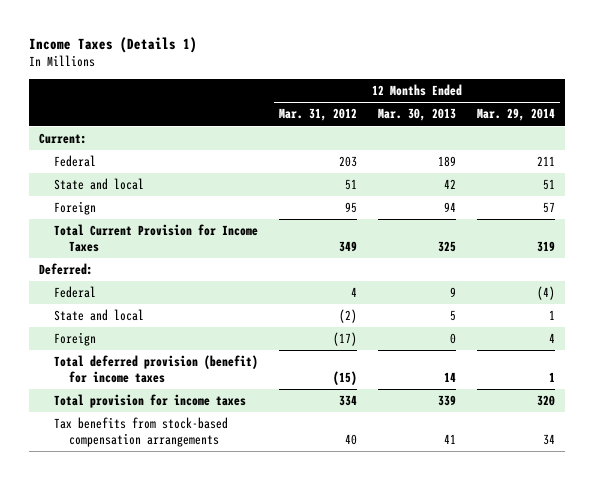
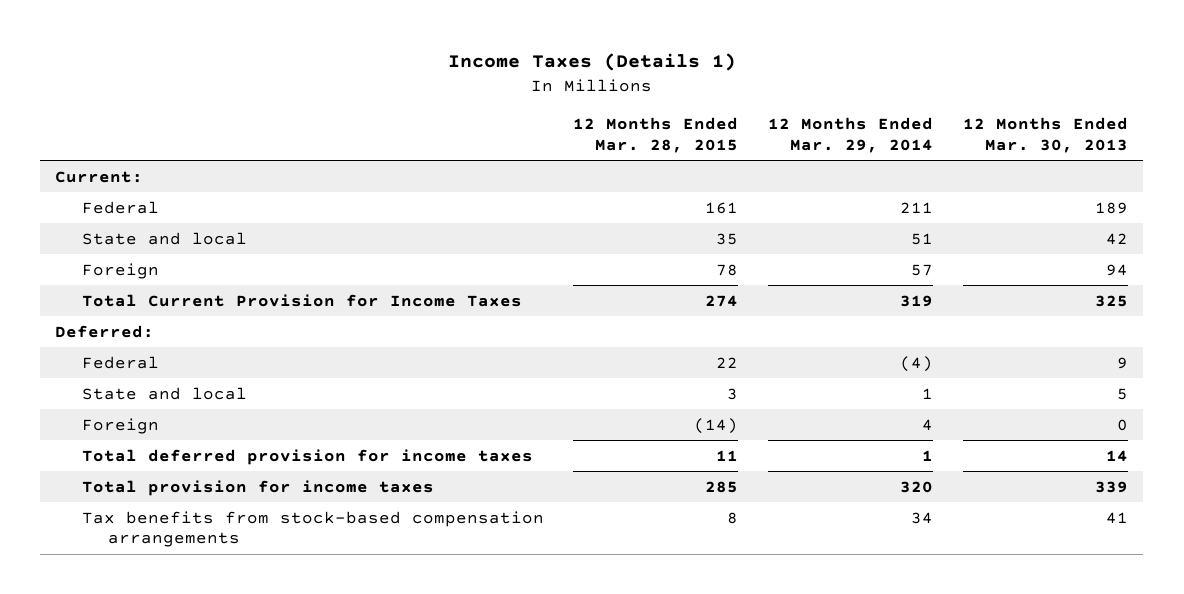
[278,108,357,122] Mar. 31, 2012 -> none
none -> [573,117,739,153] 12 Months Ended Mar. 28, 2015
[54,355,259,383] Total deferred provision (benefit) for income taxes -> [81,448,533,465] Total deferred provision for income taxes

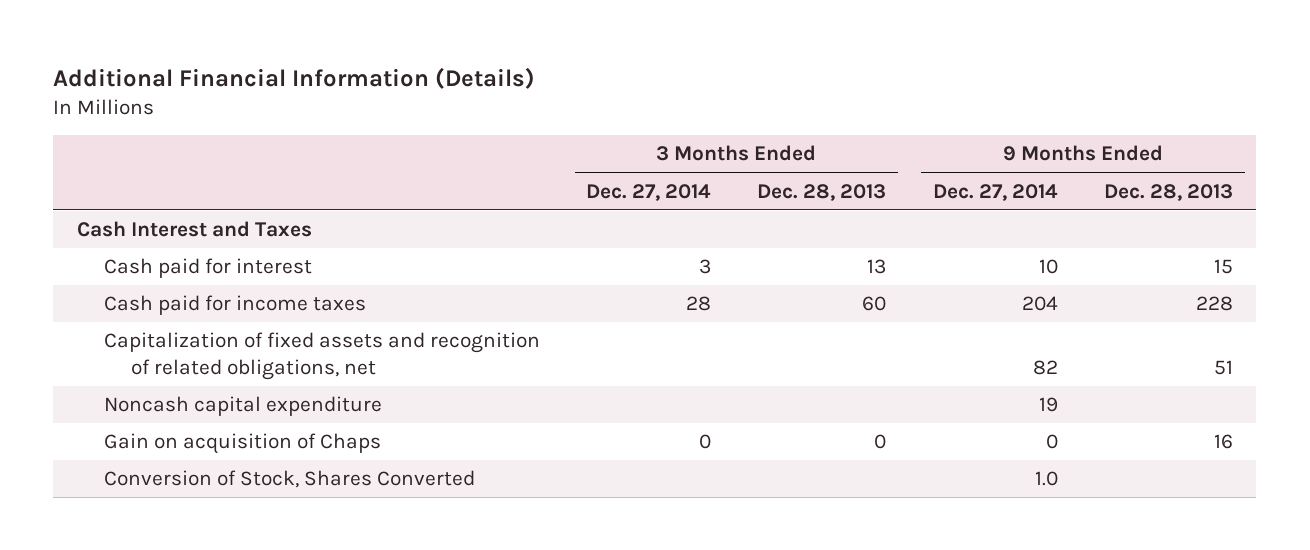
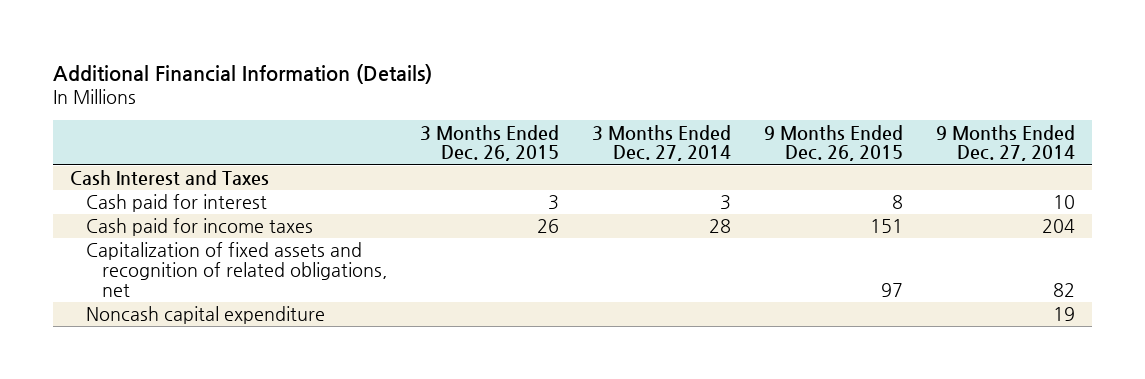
[757,183,887,201] Dec. 28, 2013 -> none
[1104,183,1234,201] Dec. 28, 2013 -> none
none -> [419,124,559,162] 3 Months Ended Dec. 26, 2015
none -> [764,124,904,162] 9 Months Ended Dec. 26, 2015
[103,433,381,455] Gain on acquisition of Chaps -> none
[103,470,475,489] Conversion of Stock, Shares Converted -> none

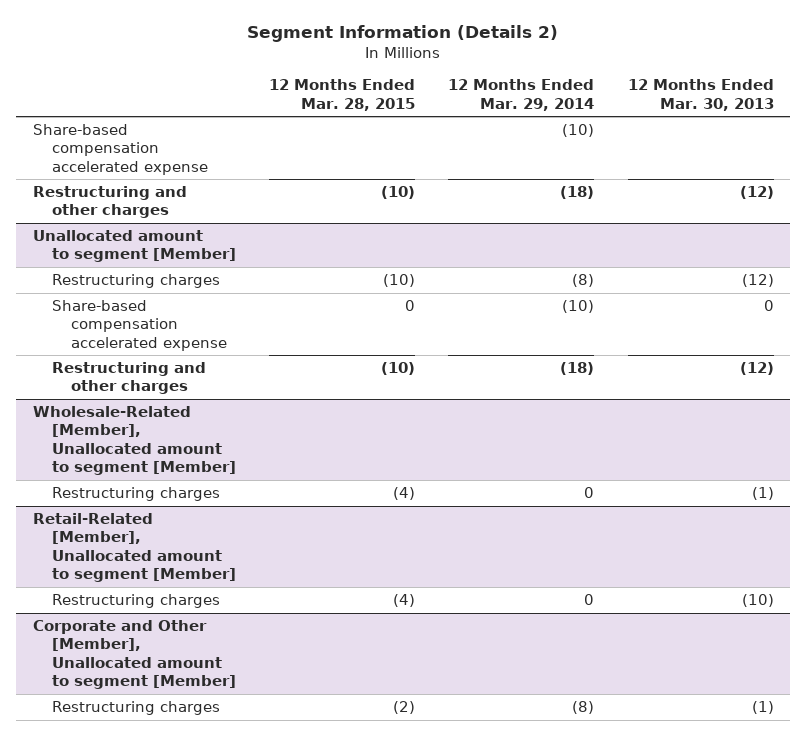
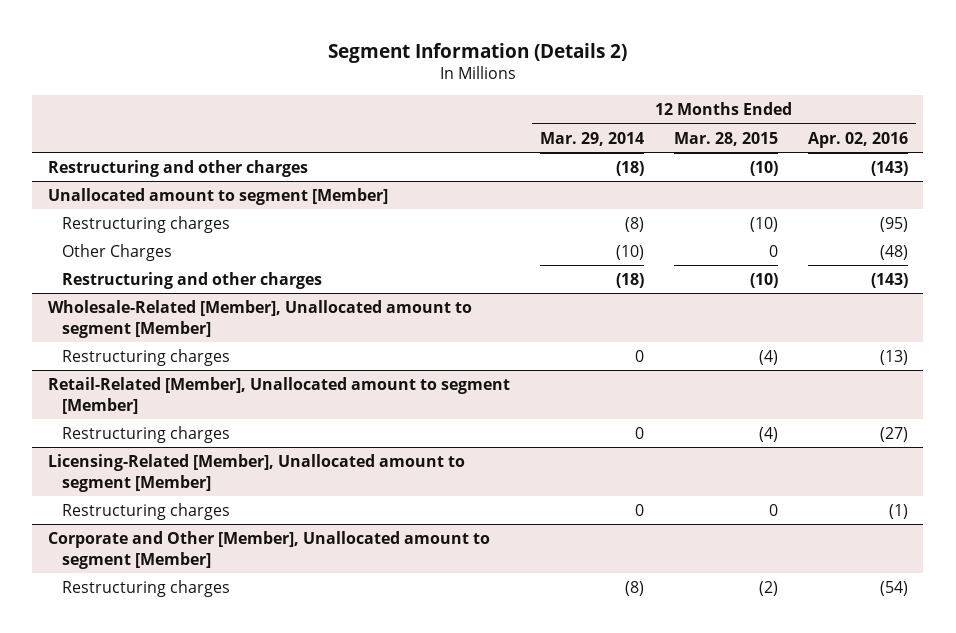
[627,79,774,111] 12 Months Ended Mar. 30, 2013 -> none
none -> [808,131,909,148] Apr. 02, 2016
[32,124,208,175] Share-based compensation accelerated expense -> none
[51,300,228,351] Share-based compensation accelerated expense -> none
none -> [61,243,172,261] Other Charges
none -> [47,453,465,492] Licensing-Related [Member], Unallocated amount to segment [Member]
none -> [61,502,230,520] Restructuring charges

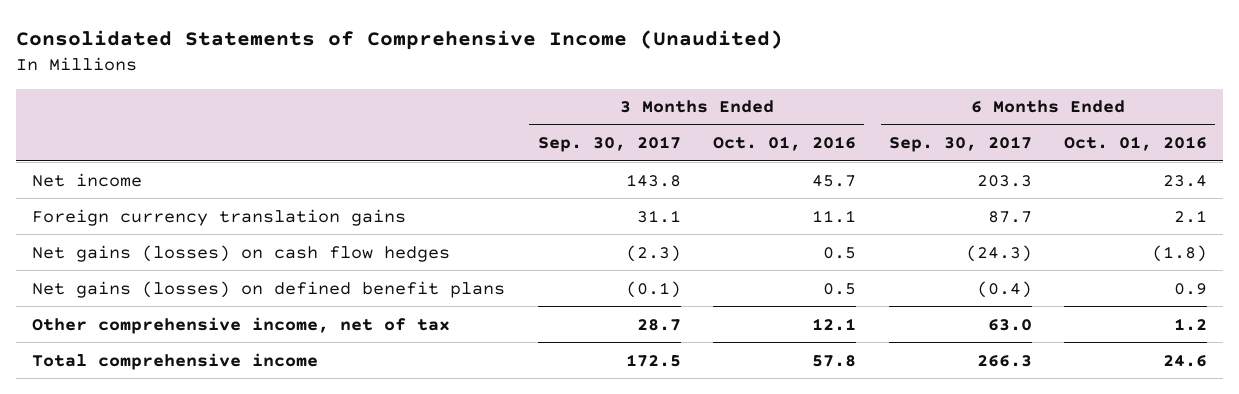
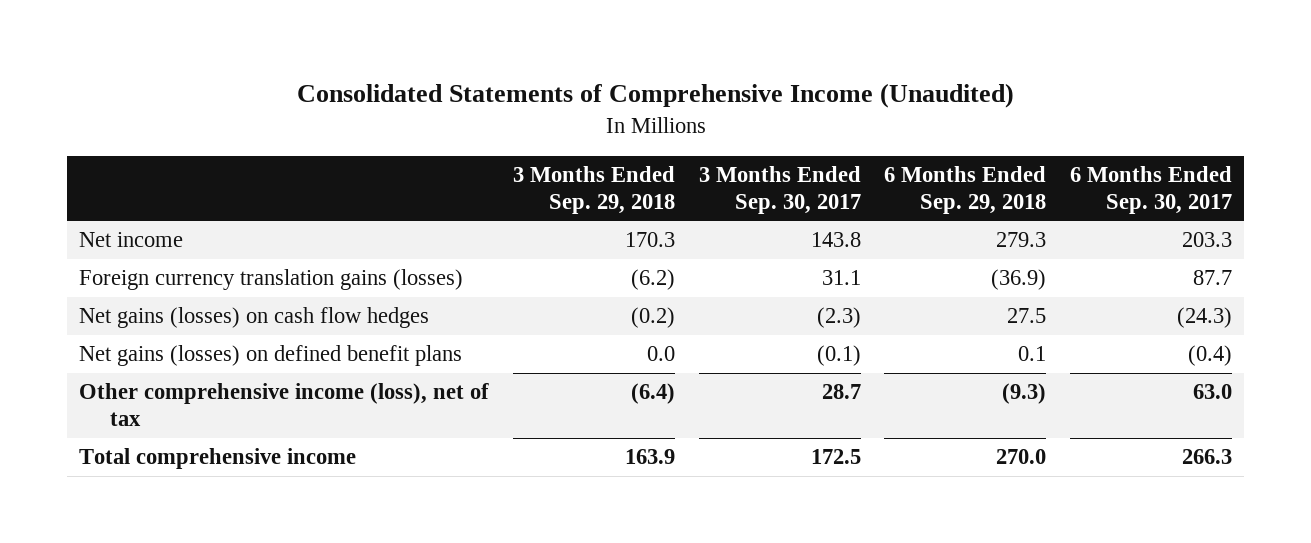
[713,136,857,152] Oct. 01, 2016 -> none
[1064,136,1208,152] Oct. 01, 2016 -> none
none -> [512,166,675,214] 3 Months Ended Sep. 29, 2018
none -> [884,166,1047,214] 6 Months Ended Sep. 29, 2018
[32,208,407,226] Foreign currency translation gains -> [79,269,464,291] Foreign currency translation gains (losses)
[32,316,451,334] Other comprehensive income, net of tax -> [79,383,490,426] Other comprehensive income (loss), net of tax

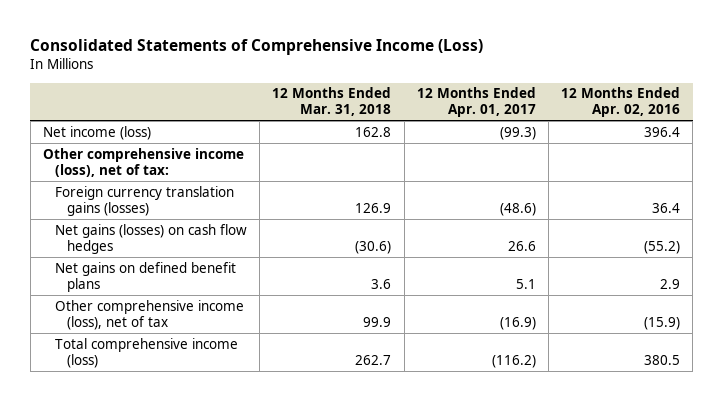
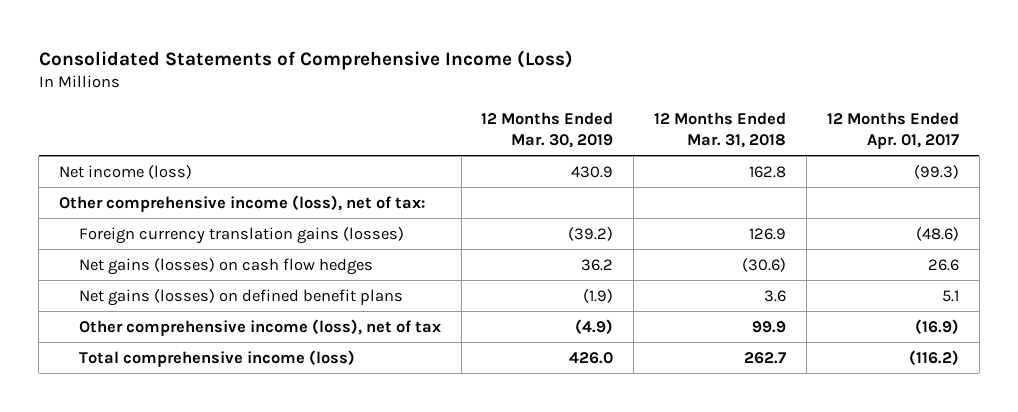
[561,87,681,118] 12 Months Ended Apr. 02, 2016 -> none
none -> [481,111,614,149] 12 Months Ended Mar. 30, 2019
[54,261,236,292] Net gains on defined benefit plans -> [78,288,403,306] Net gains (losses) on defined benefit plans

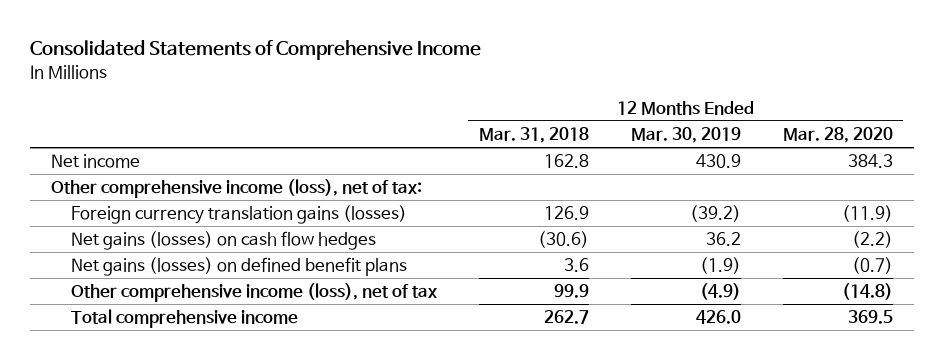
[38,49,573,70] Consolidated Statements of Comprehensive Income (Loss) -> [29,40,481,61] Consolidated Statements of Comprehensive Income
[826,111,959,150] 12 Months Ended Apr. 01, 2017 -> none
none -> [782,126,893,143] Mar. 28, 2020
[59,164,193,179] Net income (loss) -> [50,154,140,169] Net income
[78,349,355,367] Total comprehensive income (loss) -> [70,309,298,329] Total comprehensive income

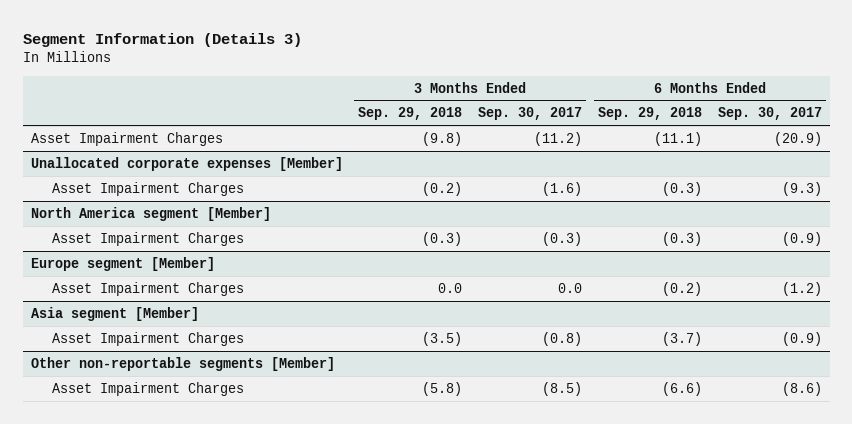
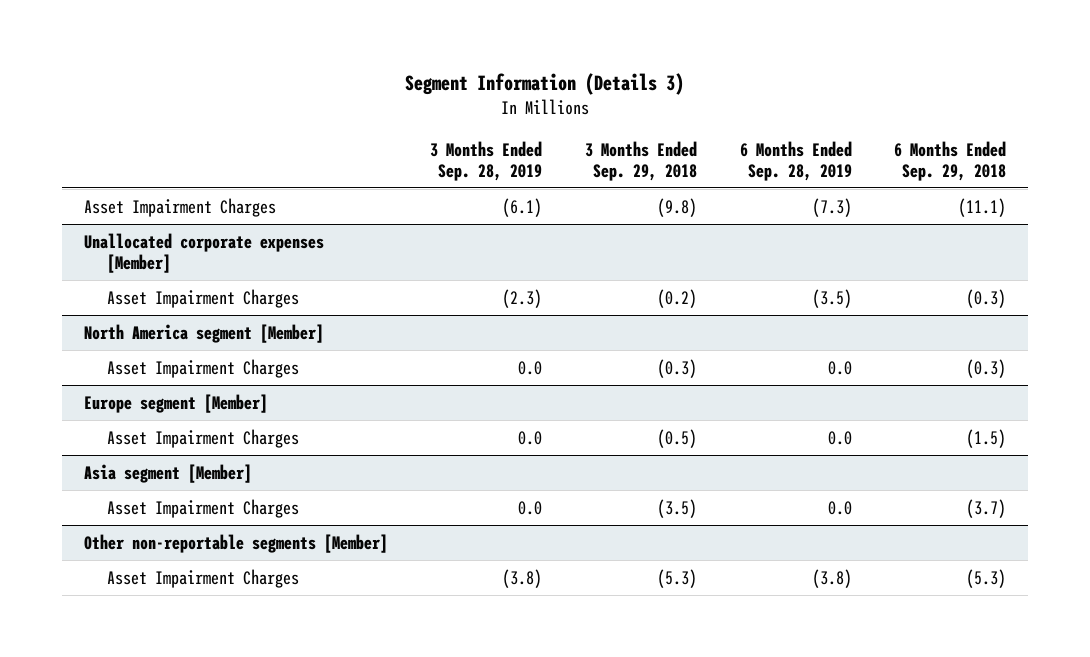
[478,107,583,121] Sep. 30, 2017 -> none
[717,107,822,121] Sep. 30, 2017 -> none
none -> [430,140,543,181] 3 Months Ended Sep. 28, 2019
none -> [739,140,852,181] 6 Months Ended Sep. 28, 2019
[438,282,463,293] 0.0 -> [657,428,698,448] (0.5)
[662,281,703,296] (0.2) -> [966,428,1007,448] (1.5)
[422,381,463,396] (5.8) -> [657,568,698,588] (5.3)
[662,381,703,396] (6.6) -> [966,568,1007,588] (5.3)

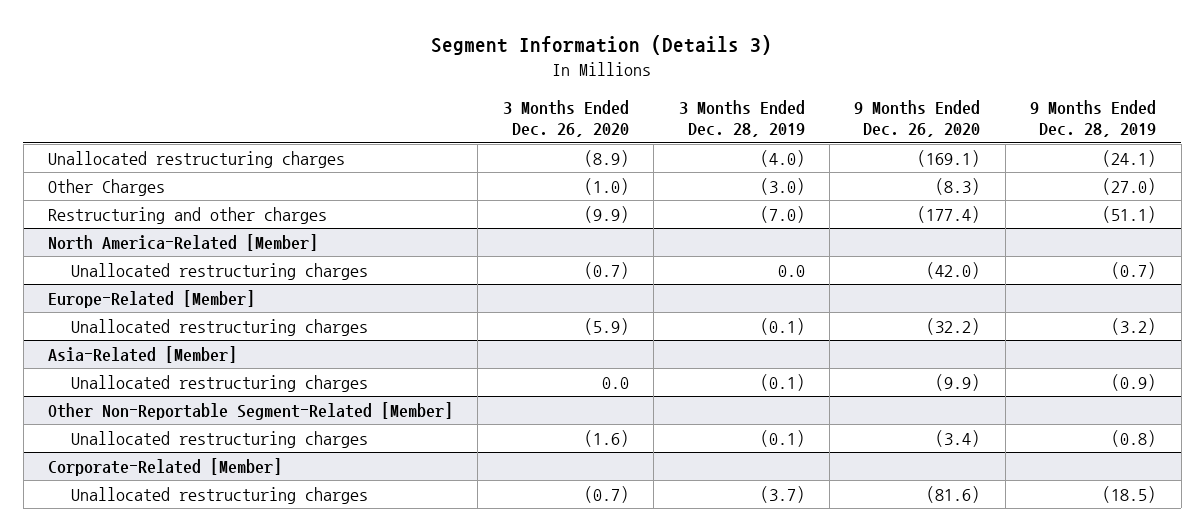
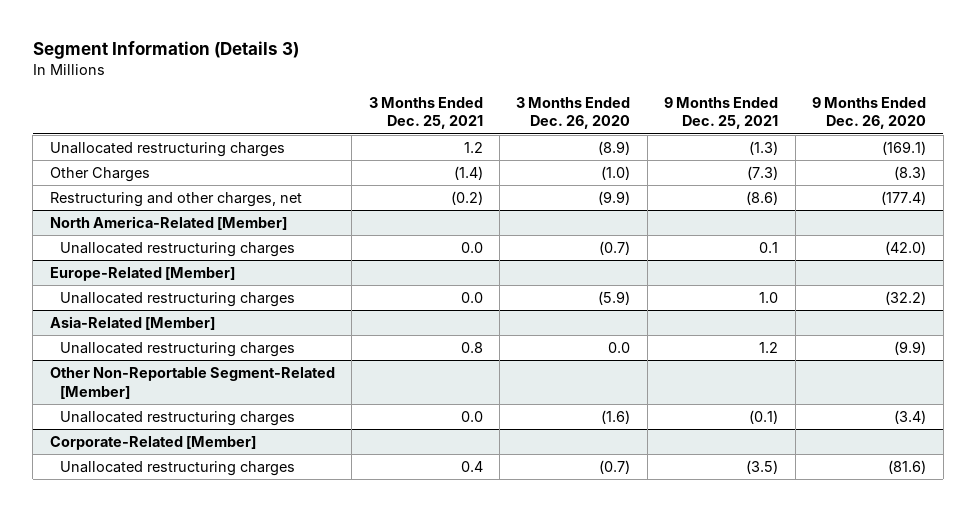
[678,100,805,138] 3 Months Ended Dec. 28, 2019 -> none
[1030,100,1157,138] 9 Months Ended Dec. 28, 2019 -> none
none -> [368,96,483,130] 3 Months Ended Dec. 25, 2021
none -> [664,96,779,130] 9 Months Ended Dec. 25, 2021
[48,206,328,224] Restructuring and other charges -> [49,191,302,207] Restructuring and other charges, net

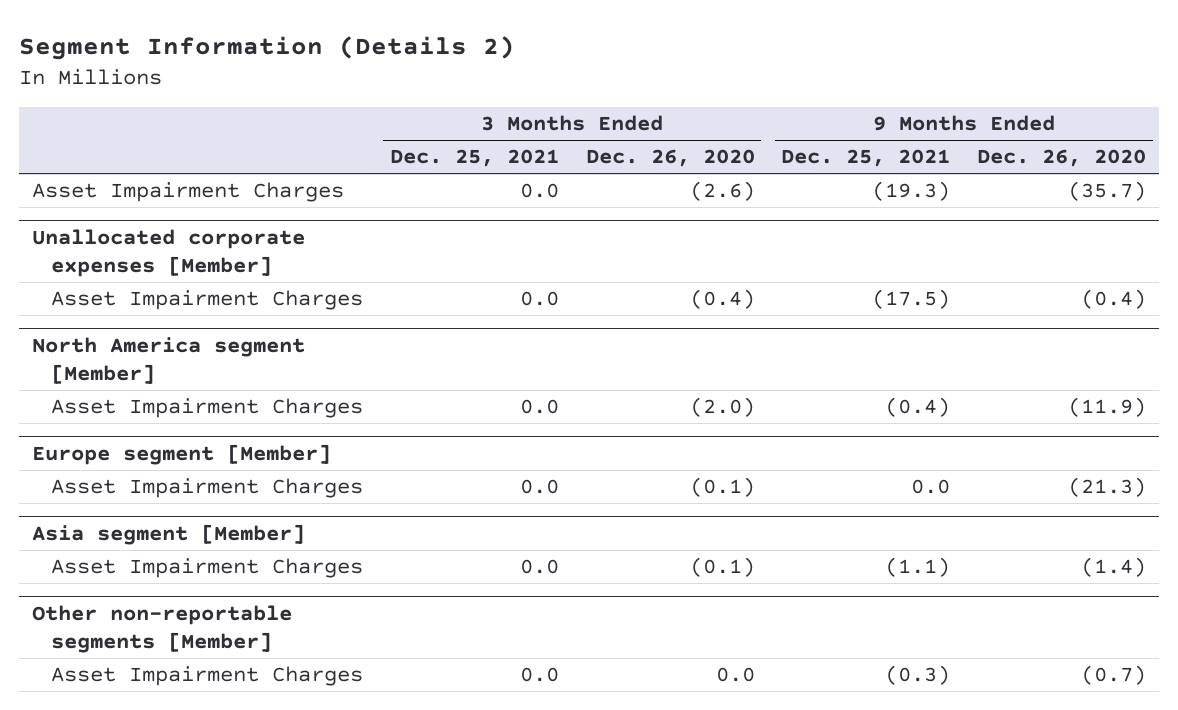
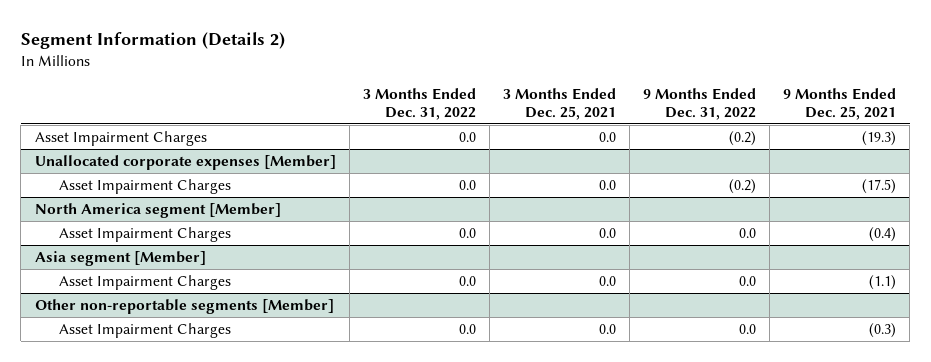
[585,149,755,168] Dec. 26, 2020 -> none
[976,149,1146,168] Dec. 26, 2020 -> none
none -> [362,88,476,121] 3 Months Ended Dec. 31, 2022
none -> [642,88,756,121] 9 Months Ended Dec. 31, 2022
[32,444,332,466] Europe segment [Member] -> none
[51,478,364,499] Asset Impairment Charges -> none

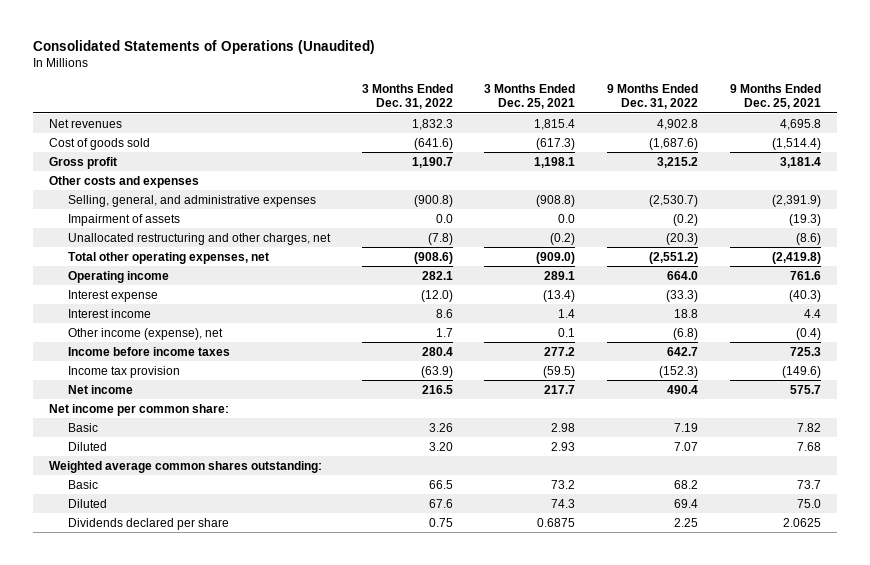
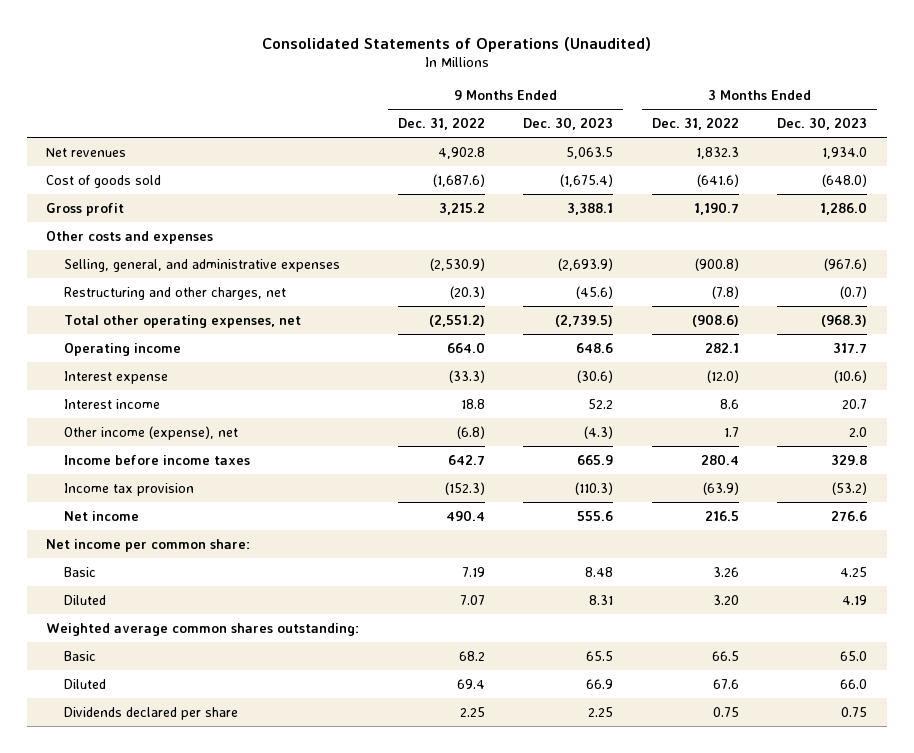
[484,83,576,110] 3 Months Ended Dec. 25, 2021 -> none
[729,83,821,110] 9 Months Ended Dec. 25, 2021 -> none
none -> [523,117,614,131] Dec. 30, 2023
none -> [777,117,868,131] Dec. 30, 2023
[67,213,180,226] Impairment of assets -> none
[649,194,699,207] (2,530.7) -> [429,257,485,271] (2,530.9)
[67,232,331,245] Unallocated restructuring and other charges, net -> [63,286,286,300] Restructuring and other charges, net

